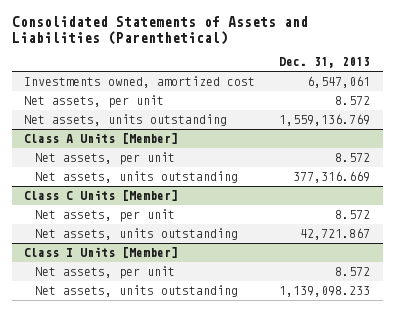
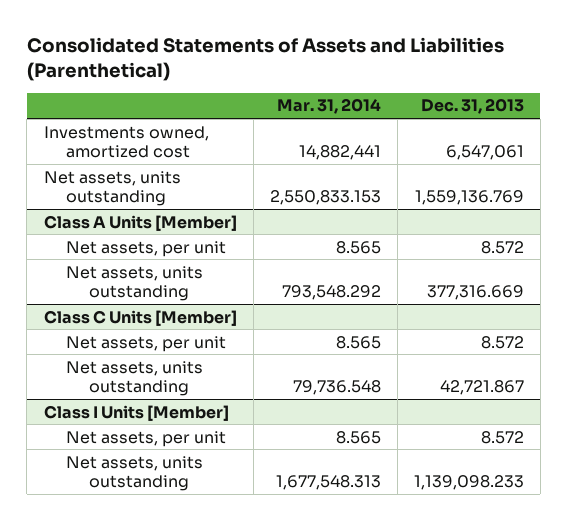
none -> [276,98,381,115] Mar. 31, 2014
[24,95,165,109] Net assets, per unit -> none

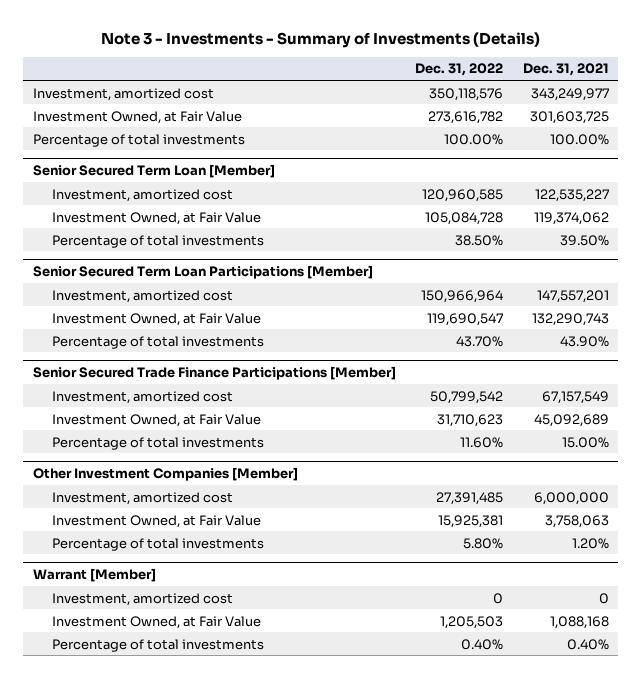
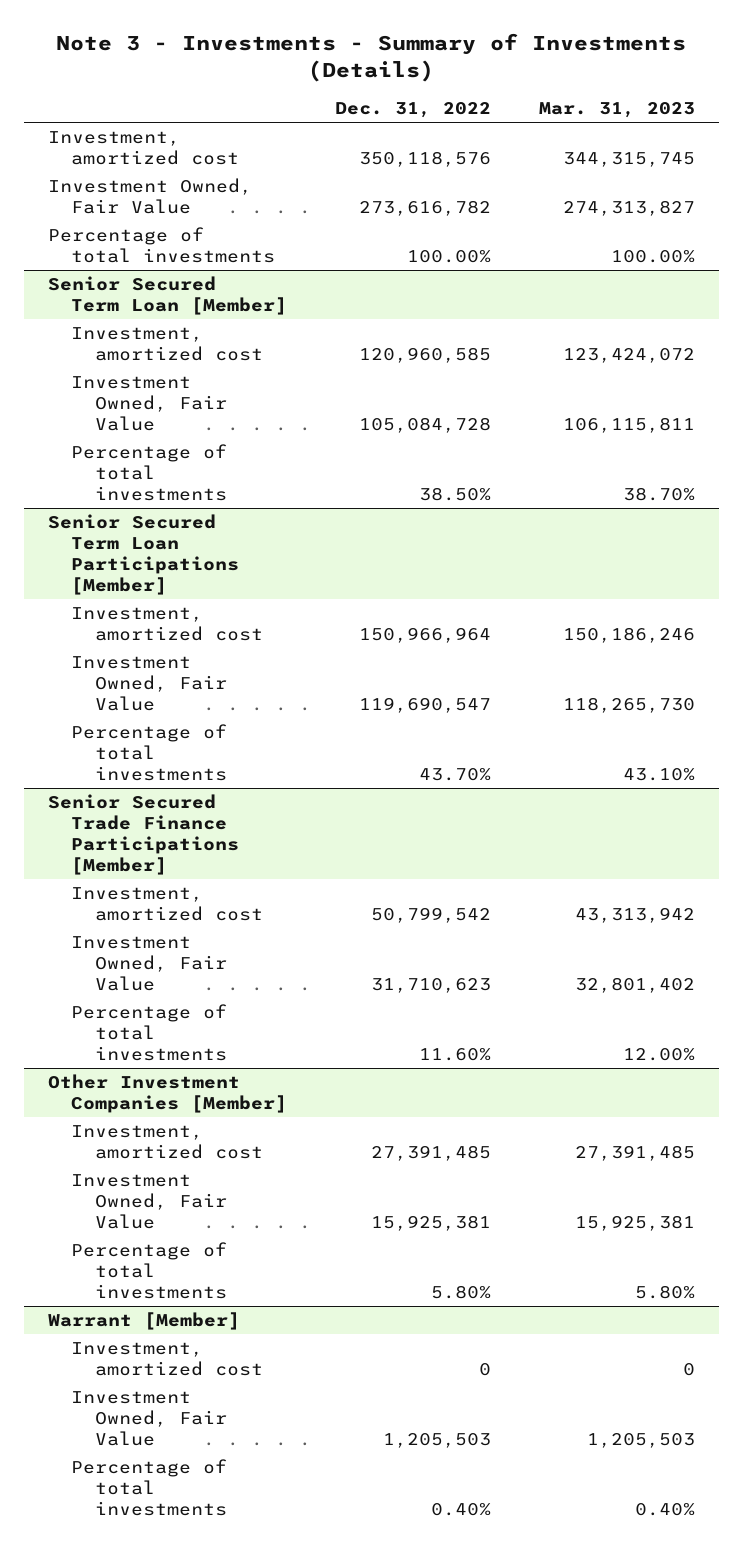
[522,63,609,77] Dec. 31, 2021 -> none
none -> [538,102,695,119] Mar. 31, 2023
[32,110,242,124] Investment Owned, at Fair Value -> [47,177,252,214] Investment Owned, Fair Value
[51,211,261,225] Investment Owned, at Fair Value -> [71,375,228,432] Investment Owned, Fair Value
[51,312,261,326] Investment Owned, at Fair Value -> [71,655,228,712] Investment Owned, Fair Value
[51,413,261,427] Investment Owned, at Fair Value -> [71,935,228,992] Investment Owned, Fair Value
[51,514,261,528] Investment Owned, at Fair Value -> [71,1173,228,1230] Investment Owned, Fair Value
[51,615,261,629] Investment Owned, at Fair Value -> [71,1390,228,1447] Investment Owned, Fair Value

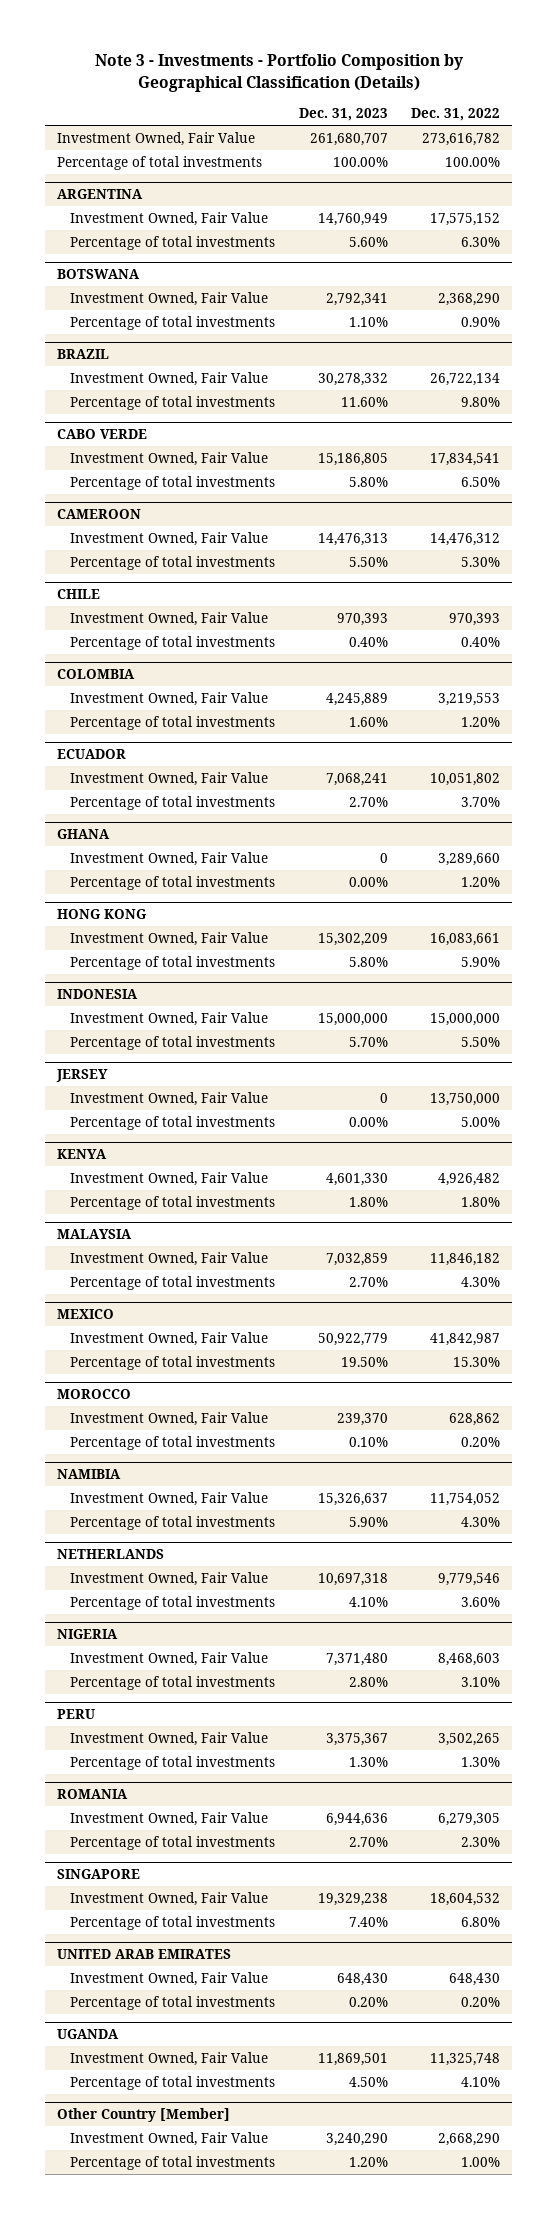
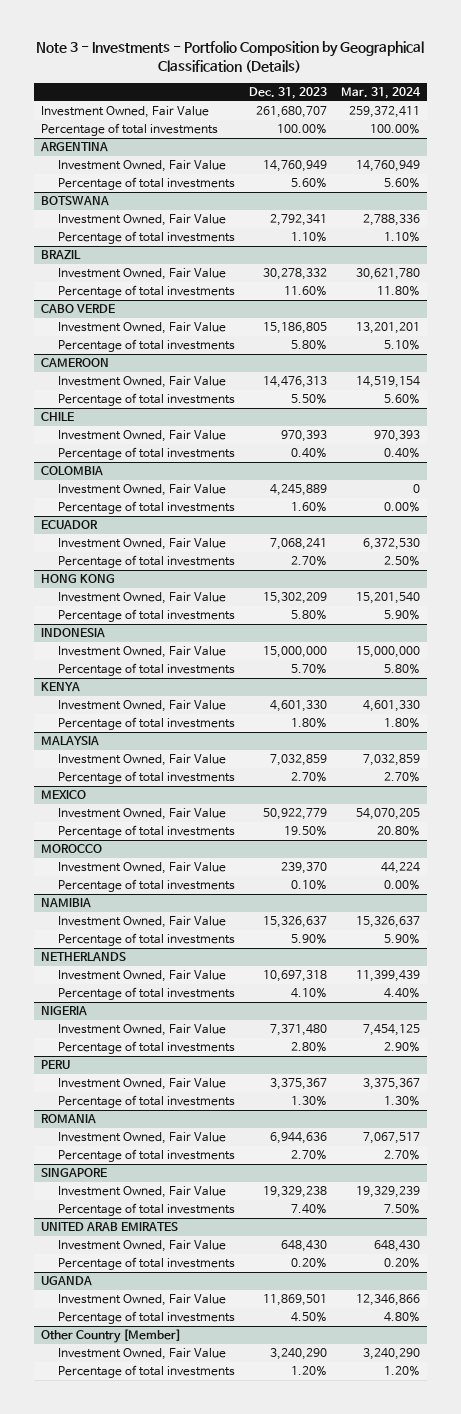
[411,108,501,122] Dec. 31, 2022 -> none
none -> [340,86,421,99] Mar. 31, 2024
[57,829,111,840] GHANA -> none
[69,851,268,866] Investment Owned, Fair Value -> none
[69,875,275,890] Percentage of total investments -> none
[56,1069,109,1083] JERSEY -> none
[69,1091,268,1106] Investment Owned, Fair Value -> none
[69,1115,275,1130] Percentage of total investments -> none

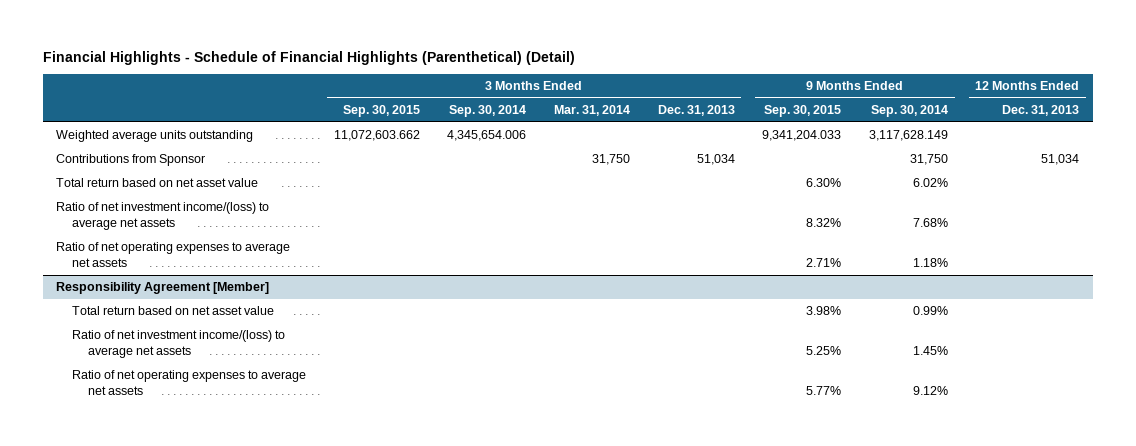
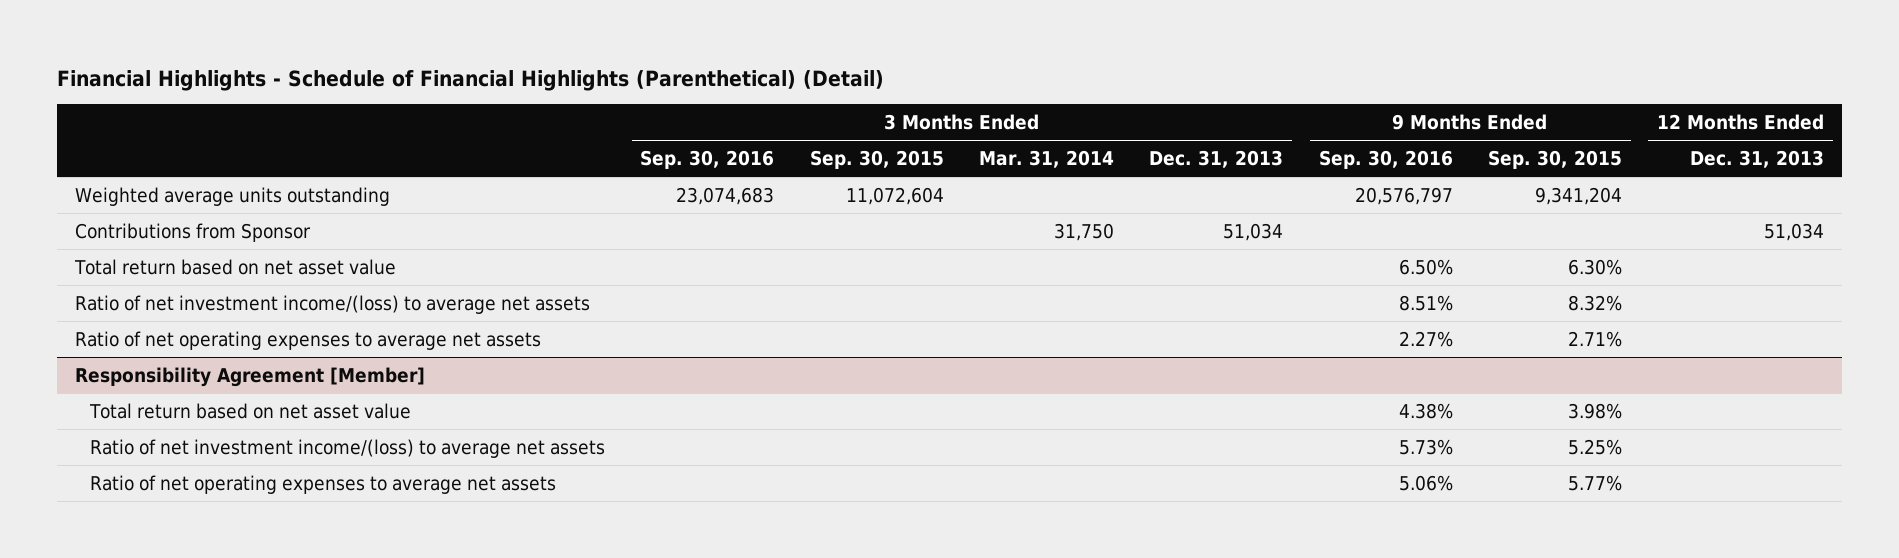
[449,105,527,118] Sep. 30, 2014 -> none
[870,105,948,118] Sep. 30, 2014 -> none
none -> [640,149,775,169] Sep. 30, 2016
none -> [1318,149,1453,169] Sep. 30, 2016
[333,130,420,142] 11,072,603.662 -> [845,186,944,205] 11,072,604
[762,130,842,142] 9,341,204.033 -> [1534,186,1622,205] 9,341,204

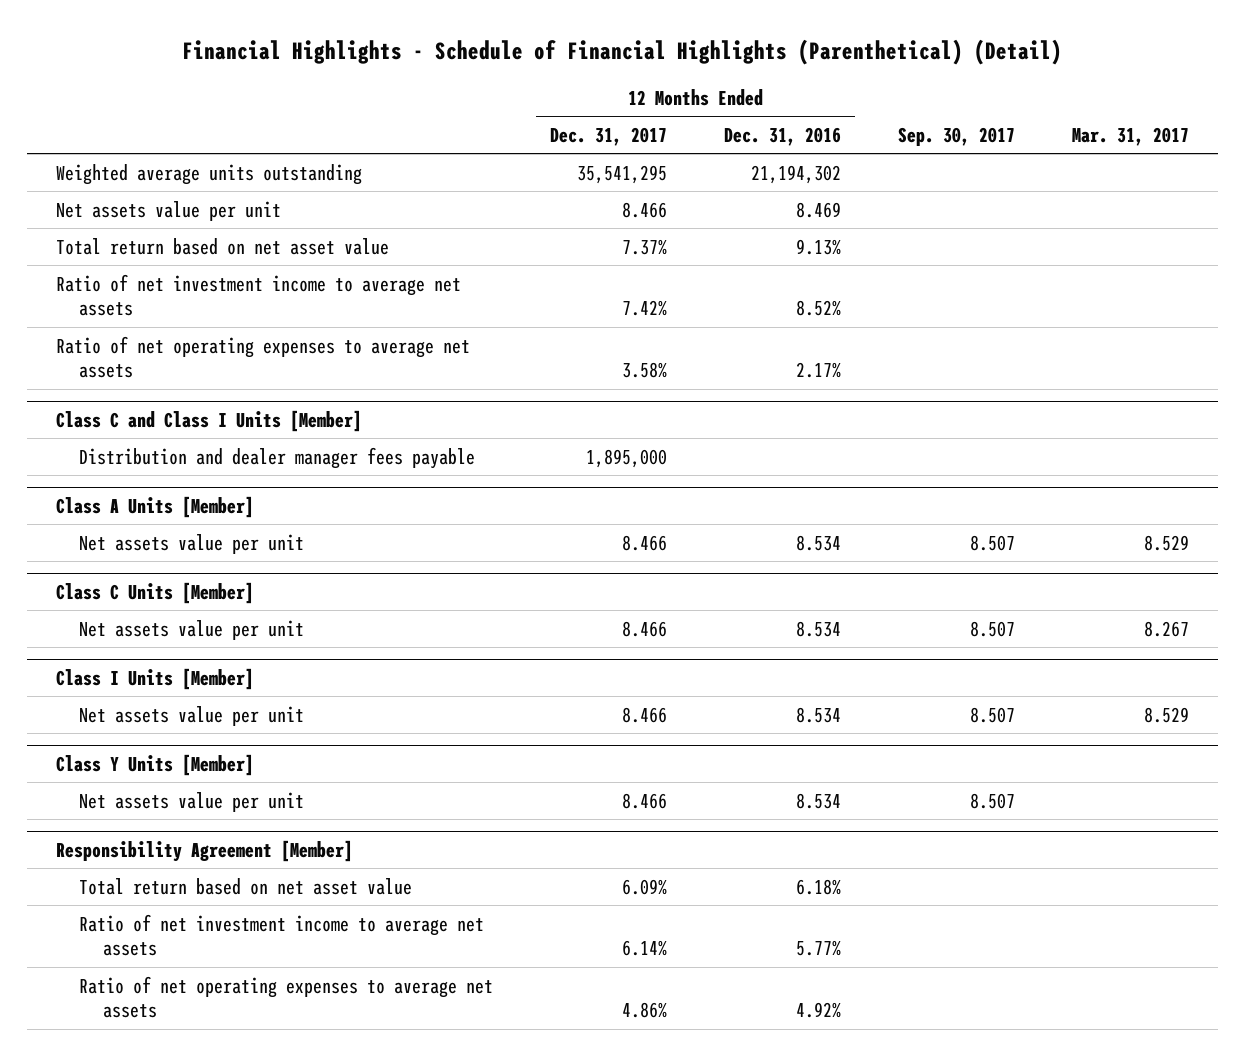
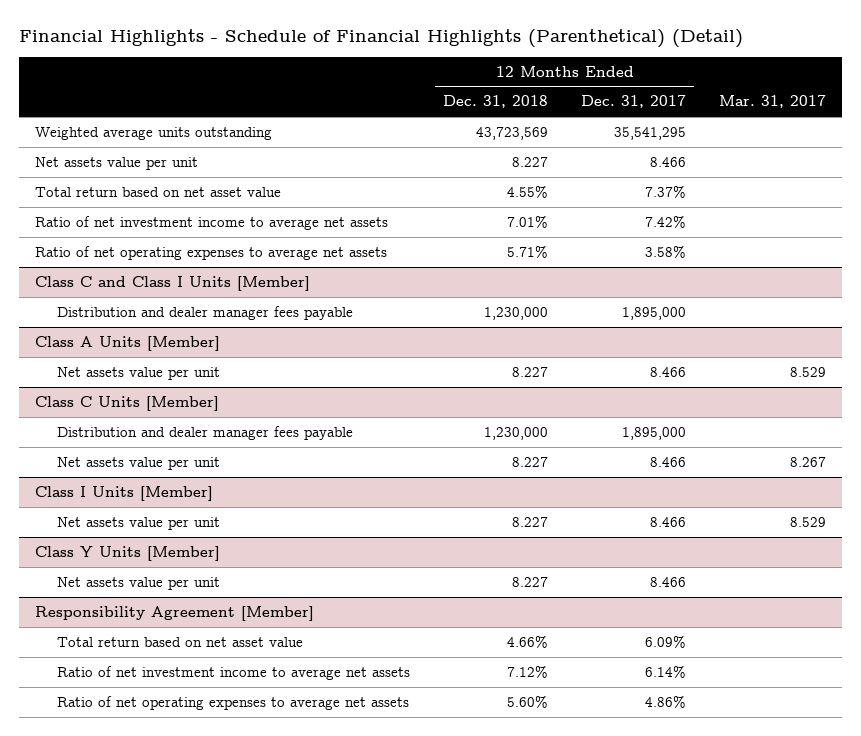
[724,126,842,146] Dec. 31, 2016 -> none
[898,126,1016,146] Sep. 30, 2017 -> none
none -> [443,95,549,109] Dec. 31, 2018
none -> [57,425,354,440] Distribution and dealer manager fees payable

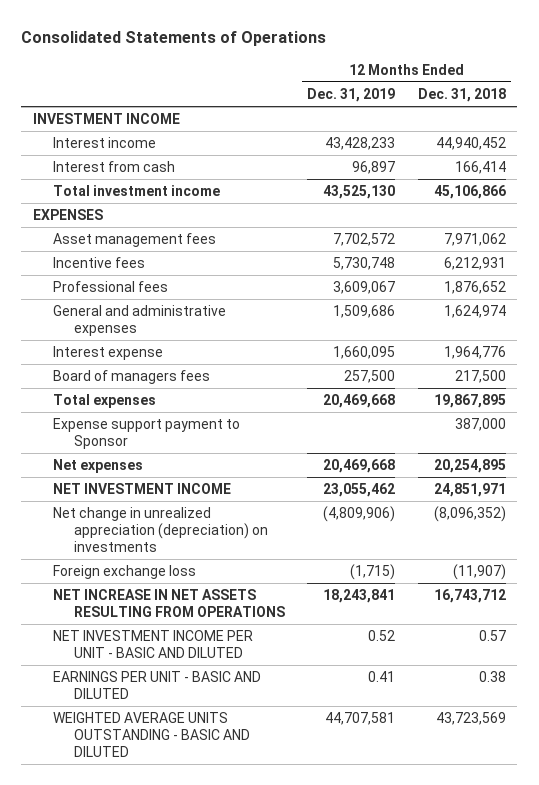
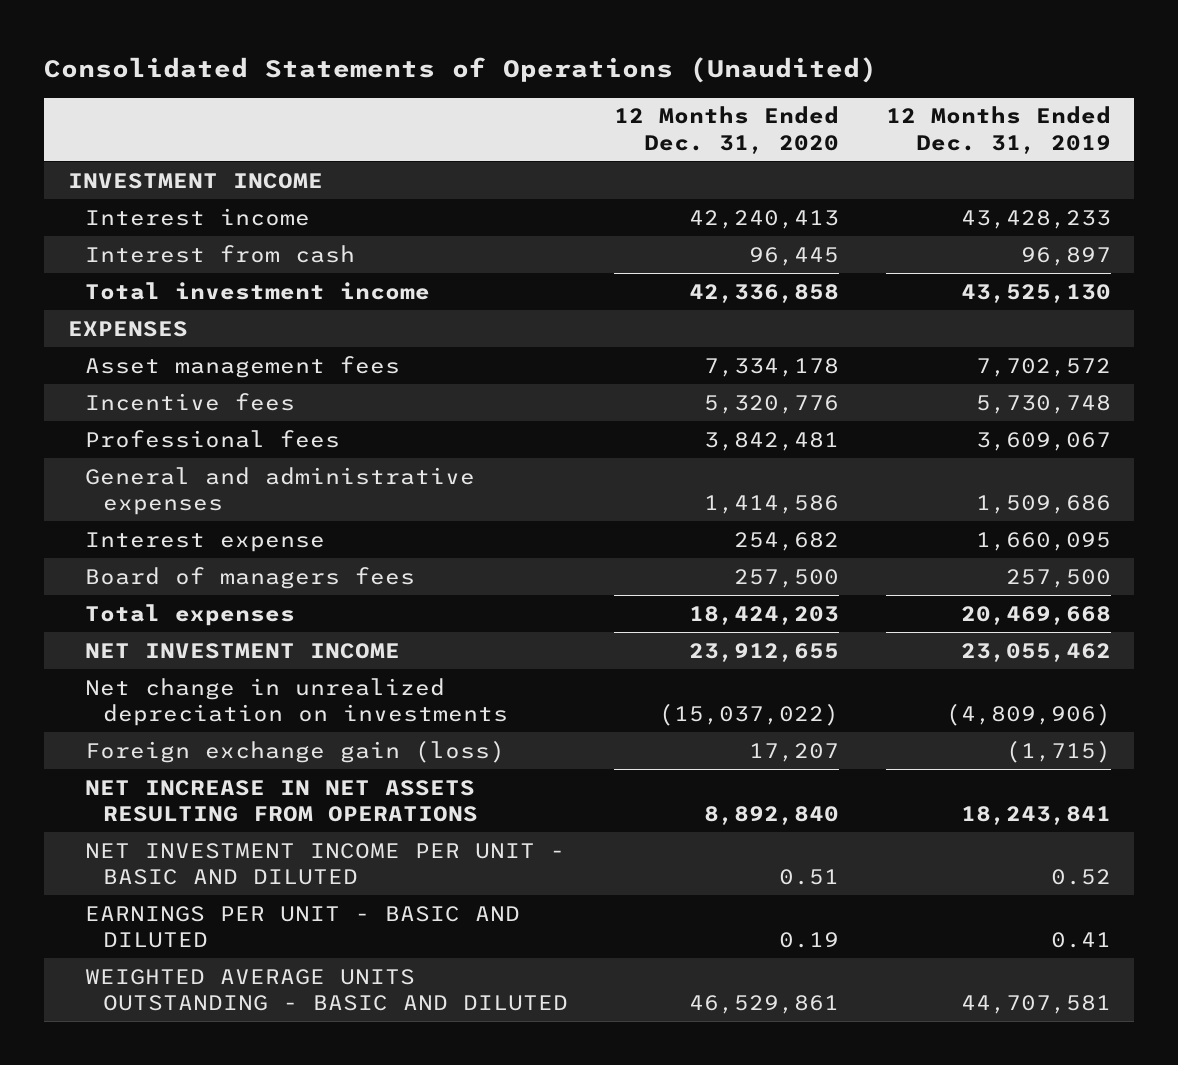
[21,31,327,47] Consolidated Statements of Operations -> [44,56,878,83] Consolidated Statements of Operations (Unaudited)
[417,87,506,102] Dec. 31, 2018 -> none
none -> [614,106,840,154] 12 Months Ended Dec. 31, 2020
[53,418,241,450] Expense support payment to Sponsor -> none
[53,459,144,474] Net expenses -> none
[53,507,268,553] Net change in unrealized appreciation (depreciation) on investments -> [85,677,508,727] Net change in unrealized depreciation on investments
[53,565,197,580] Foreign exchange loss -> [85,739,506,763] Foreign exchange gain (loss)

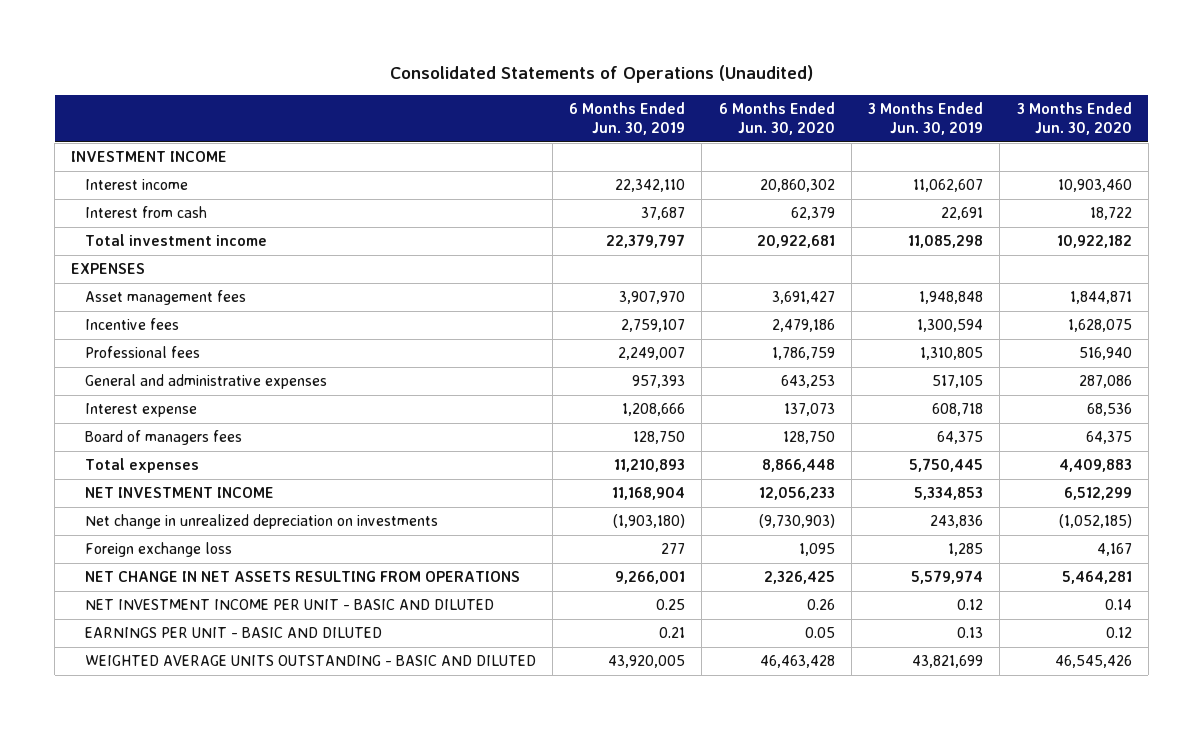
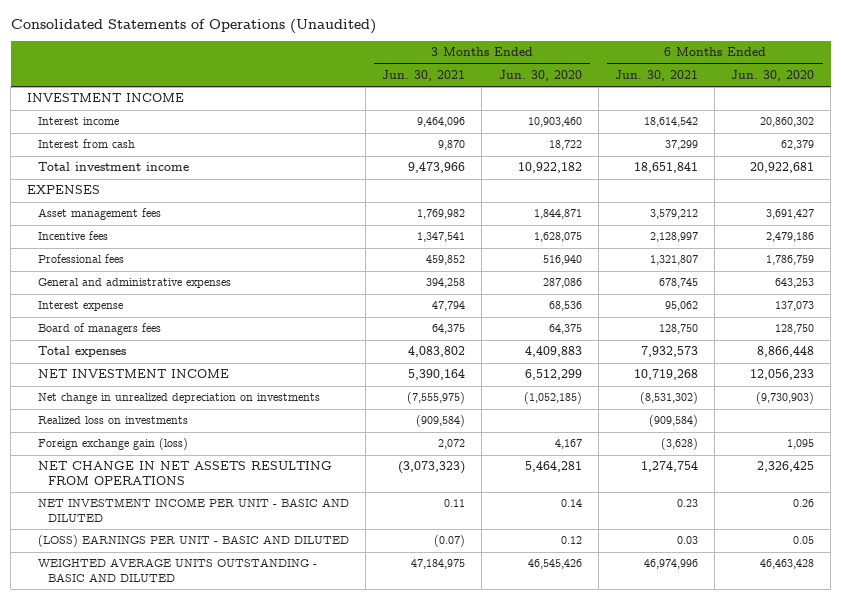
[569,102,686,135] 6 Months Ended Jun. 30, 2019 -> none
[868,102,984,135] 3 Months Ended Jun. 30, 2019 -> none
none -> [382,69,466,81] Jun. 30, 2021
none -> [614,69,698,81] Jun. 30, 2021
none -> [37,416,188,425] Realized loss on investments
[84,542,232,558] Foreign exchange loss -> [37,438,188,451] Foreign exchange gain (loss)
[84,627,382,639] EARNINGS PER UNIT - BASIC AND DILUTED -> [37,535,349,548] (LOSS) EARNINGS PER UNIT - BASIC AND DILUTED

